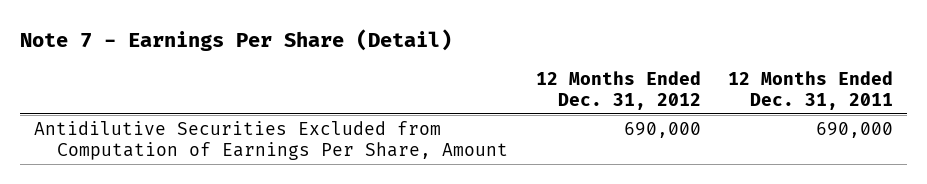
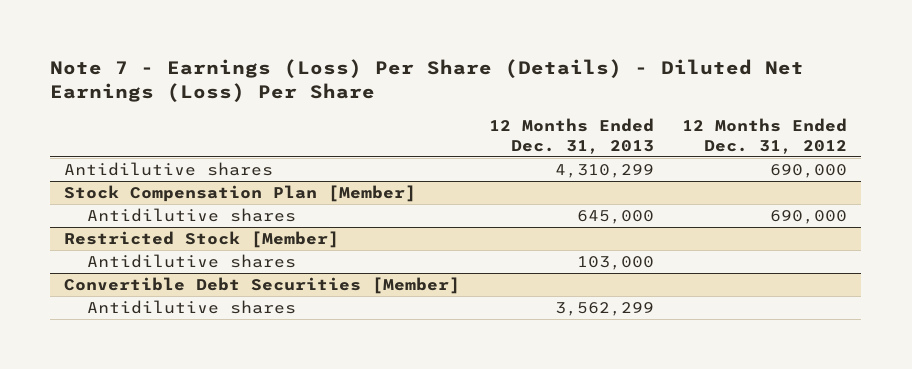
[20,29,453,52] Note 7 - Earnings Per Share (Detail) -> [50,59,805,103] Note 7 - Earnings (Loss) Per Share (Details) - Diluted Net Earnings (Loss) Per Share
[728,70,894,111] 12 Months Ended Dec. 31, 2011 -> none
none -> [488,117,654,154] 12 Months Ended Dec. 31, 2013
[33,120,509,161] Antidilutive Securities Excluded from Computation of Earnings Per Share, Amount -> [64,162,274,177] Antidilutive shares
none -> [64,185,417,203] Stock Compensation Plan [Member]
none -> [87,208,297,223] Antidilutive shares
none -> [64,231,340,249] Restricted Stock [Member]
none -> [87,254,297,269] Antidilutive shares
none -> [64,277,461,295] Convertible Debt Securities [Member]
none -> [87,300,297,315] Antidilutive shares

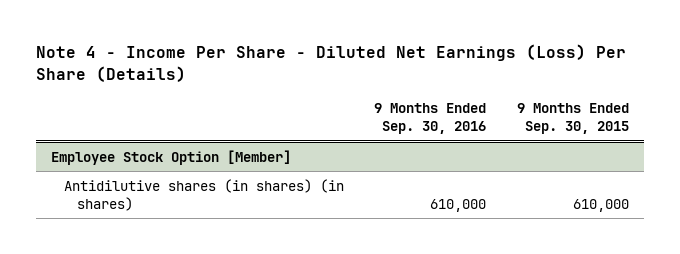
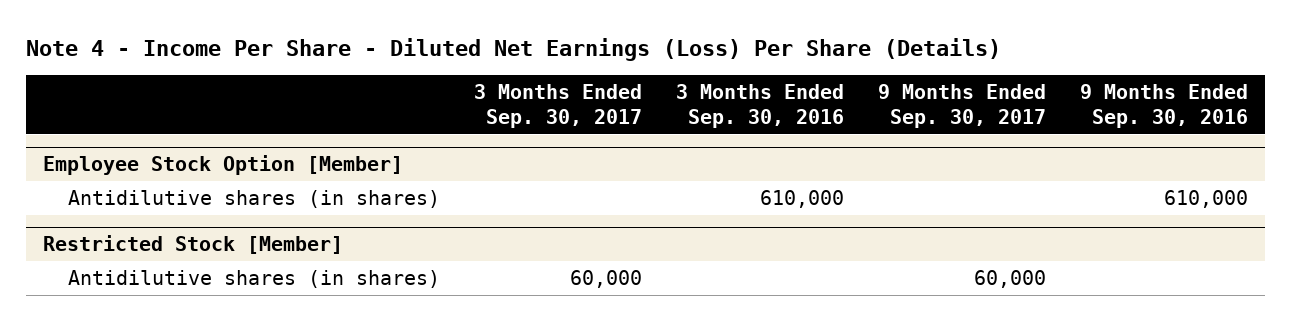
[516,103,629,135] 9 Months Ended Sep. 30, 2015 -> none
none -> [474,84,643,128] 3 Months Ended Sep. 30, 2017
none -> [676,84,845,128] 3 Months Ended Sep. 30, 2016
none -> [878,84,1047,128] 9 Months Ended Sep. 30, 2017
[63,178,344,211] Antidilutive shares (in shares) (in shares) -> [68,190,441,209] Antidilutive shares (in shares)
none -> [43,235,344,255] Restricted Stock [Member]
none -> [68,270,441,289] Antidilutive shares (in shares)

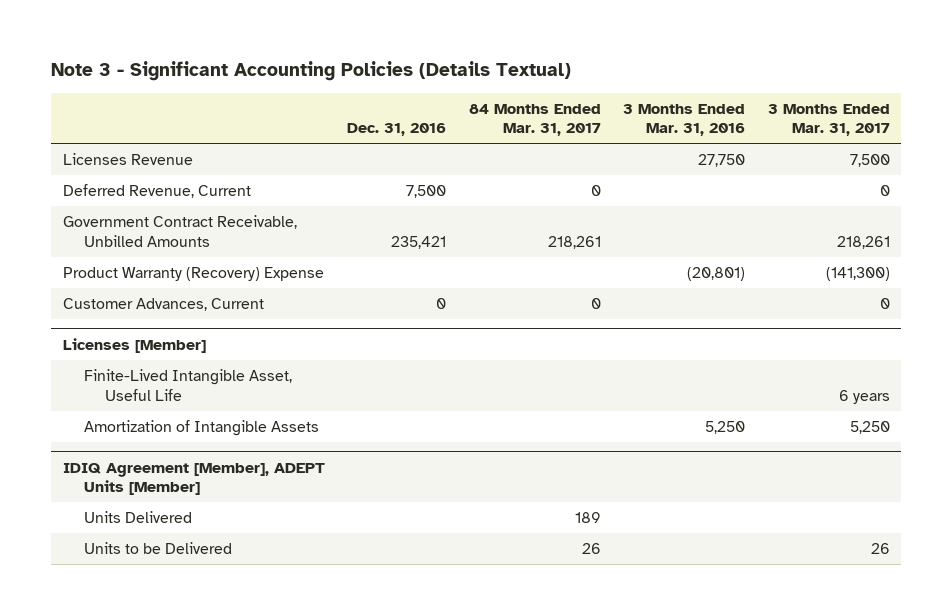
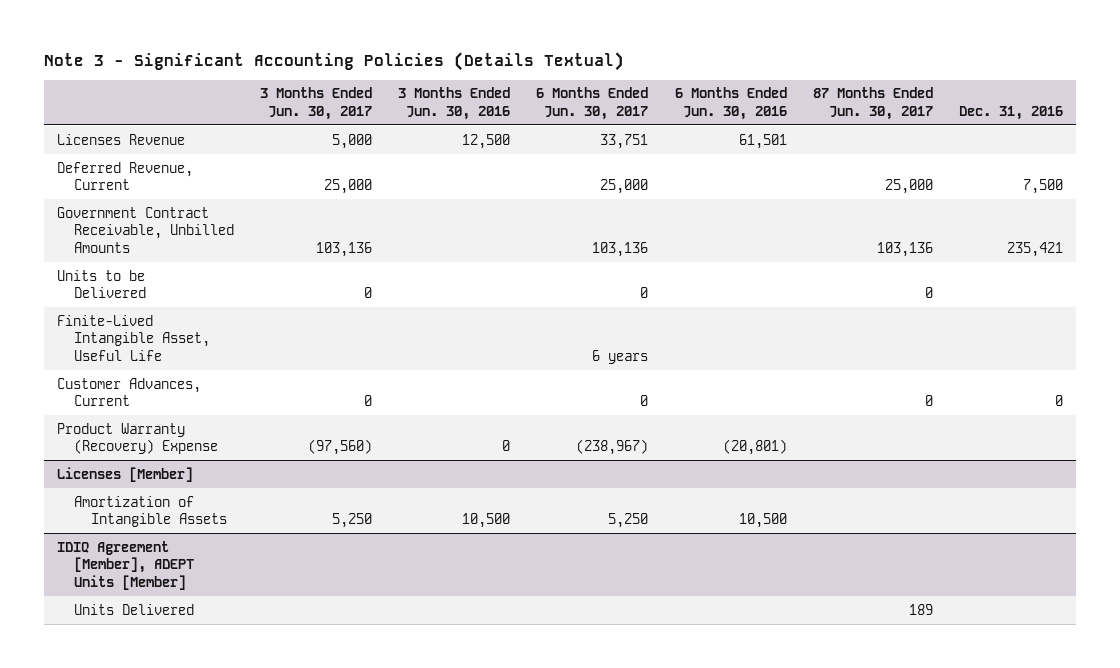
[468,103,601,137] 84 Months Ended Mar. 31, 2017 -> none
[623,103,746,137] 3 Months Ended Mar. 31, 2016 -> none
[767,103,890,137] 3 Months Ended Mar. 31, 2017 -> none
none -> [260,87,373,120] 3 Months Ended Jun. 30, 2017
none -> [398,87,511,120] 3 Months Ended Jun. 30, 2016
none -> [536,87,649,120] 6 Months Ended Jun. 30, 2017
none -> [674,87,787,120] 6 Months Ended Jun. 30, 2016
none -> [812,87,933,120] 87 Months Ended Jun. 30, 2017
none -> [57,269,147,299] Units to be Delivered
none -> [57,314,211,361] Finite-Lived Intangible Asset, Useful Life
[62,266,324,281] Product Warranty (Recovery) Expense -> [57,422,219,455] Product Warranty (Recovery) Expense
[83,368,292,401] Finite-Lived Intangible Asset, Useful Life -> none
[83,541,232,554] Units to be Delivered -> none

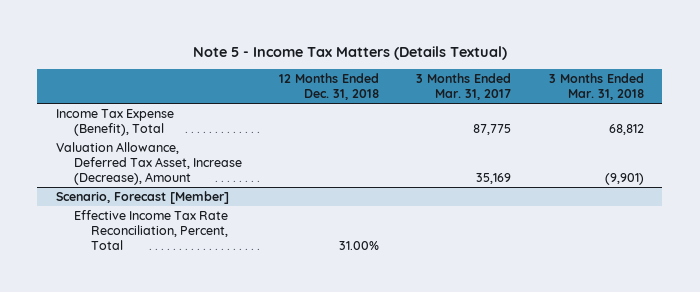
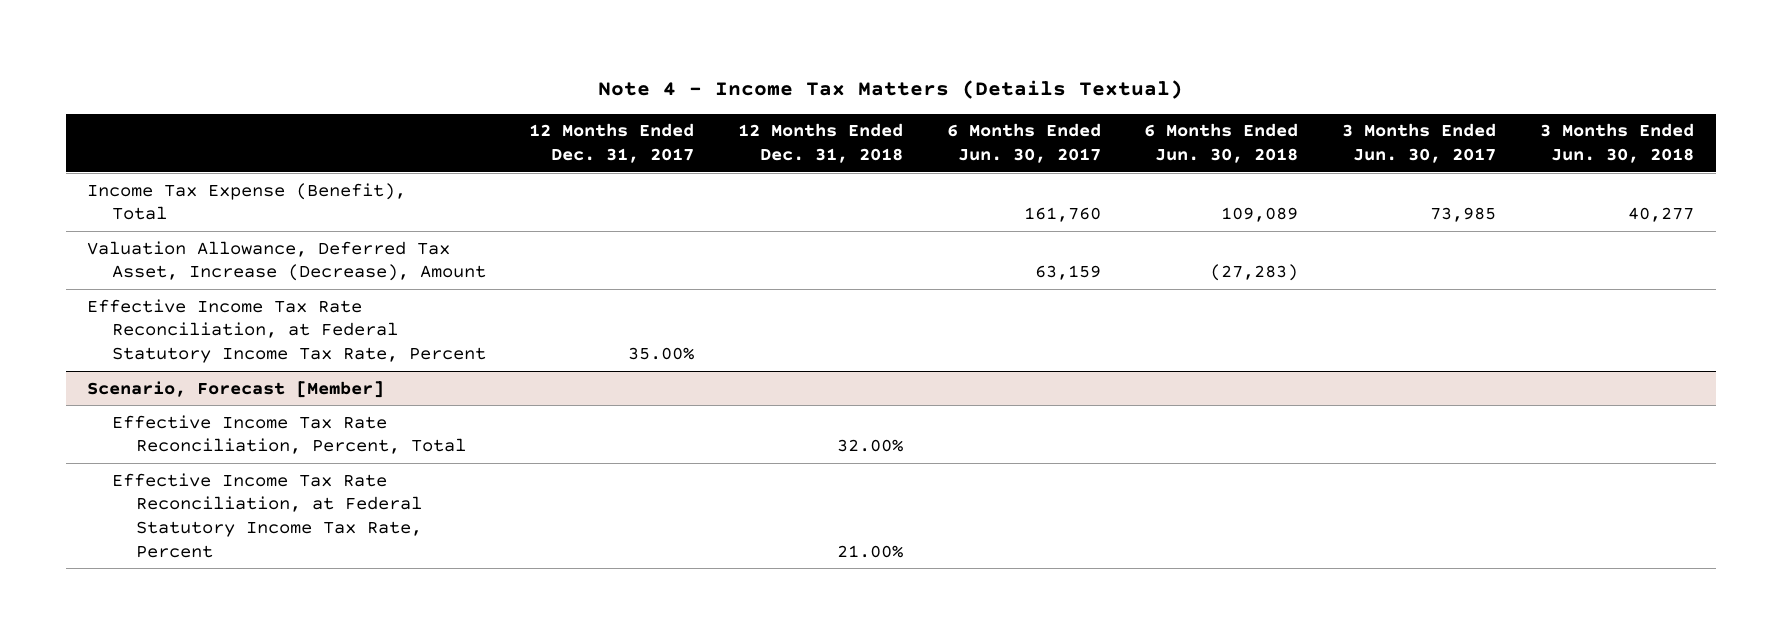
[192,45,507,60] Note 5 - Income Tax Matters (Details Textual) -> [597,79,1183,99] Note 4 - Income Tax Matters (Details Textual)
[416,73,512,101] 3 Months Ended Mar. 31, 2017 -> none
[548,73,644,101] 3 Months Ended Mar. 31, 2018 -> none
none -> [529,123,695,164] 12 Months Ended Dec. 31, 2017
none -> [946,123,1101,164] 6 Months Ended Jun. 30, 2017
none -> [1144,123,1299,164] 6 Months Ended Jun. 30, 2018
none -> [1342,123,1497,164] 3 Months Ended Jun. 30, 2017
none -> [1539,123,1694,164] 3 Months Ended Jun. 30, 2018
none -> [87,298,486,364] Effective Income Tax Rate Reconciliation, at Federal Statutory Income Tax Rate, Percent
[338,240,379,250] 31.00% -> [837,439,904,453] 32.00%
none -> [111,472,423,558] Effective Income Tax Rate Reconciliation, at Federal Statutory Income Tax Rate, Percent

